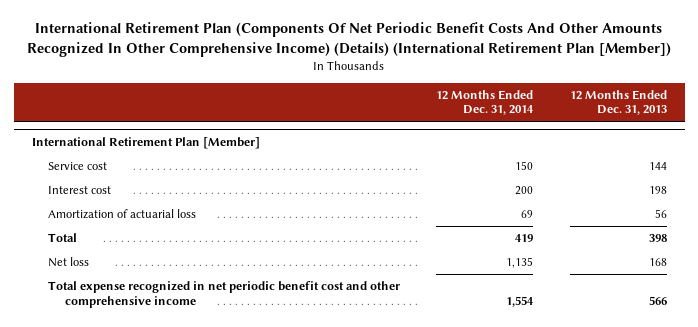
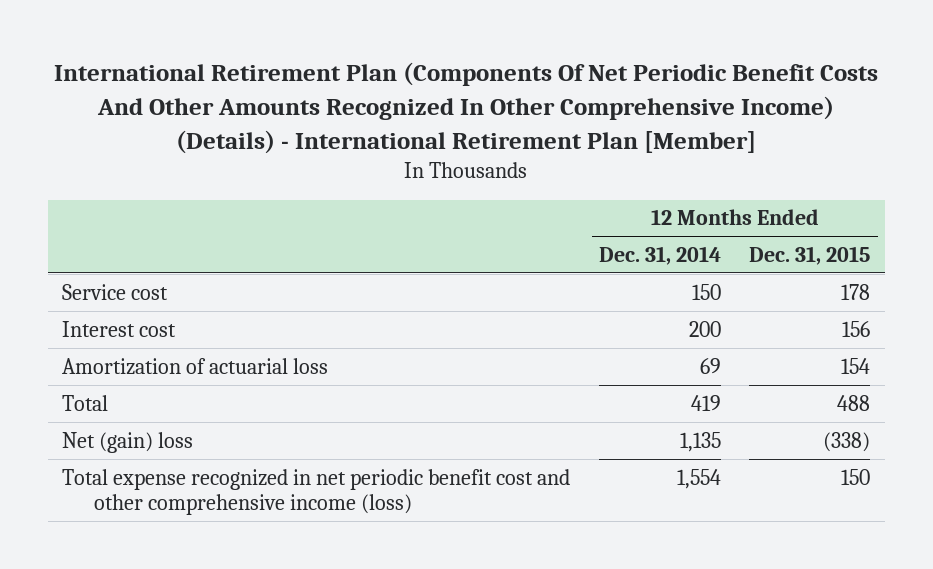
[27,22,672,57] International Retirement Plan (Components Of Net Periodic Benefit Costs And Other Amounts Recognized In Other Comprehensive Income) (Details) (International Retirement Plan [Member]) -> [54,62,879,154] International Retirement Plan (Components Of Net Periodic Benefit Costs And Other Amounts Recognized In Other Comprehensive Income) (Details) - International Retirement Plan [Member]
[569,89,667,116] 12 Months Ended Dec. 31, 2013 -> none
none -> [749,246,871,266] Dec. 31, 2015
[31,136,260,149] International Retirement Plan [Member] -> none
[48,257,90,268] Net loss -> [62,431,194,453] Net (gain) loss
[48,281,401,308] Total expense recognized in net periodic benefit cost and other comprehensive income -> [62,468,571,515] Total expense recognized in net periodic benefit cost and other comprehensive income (loss)

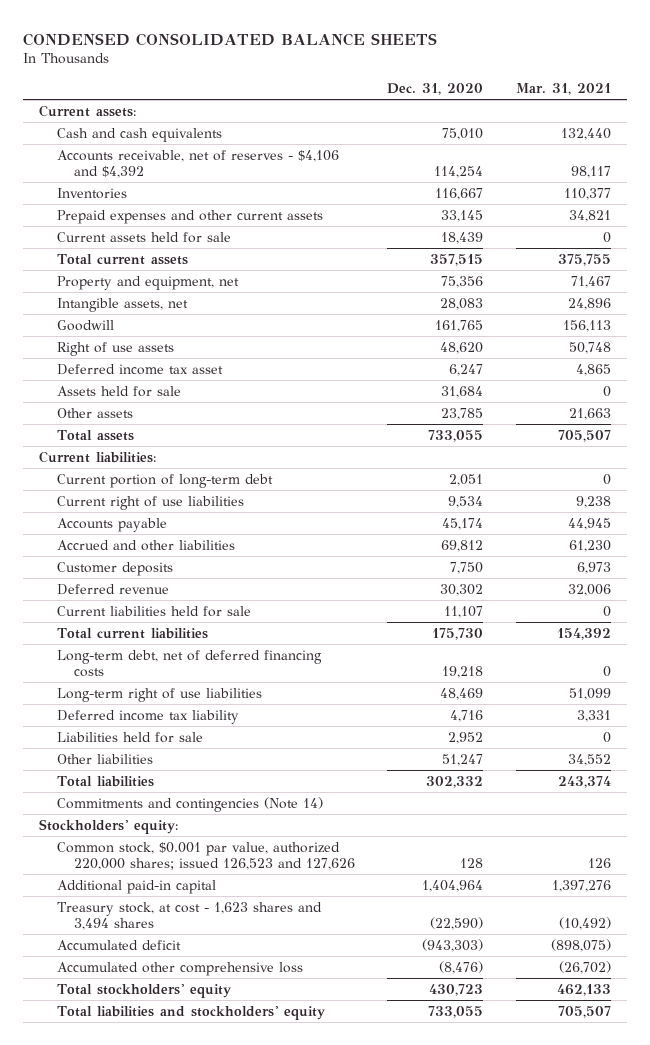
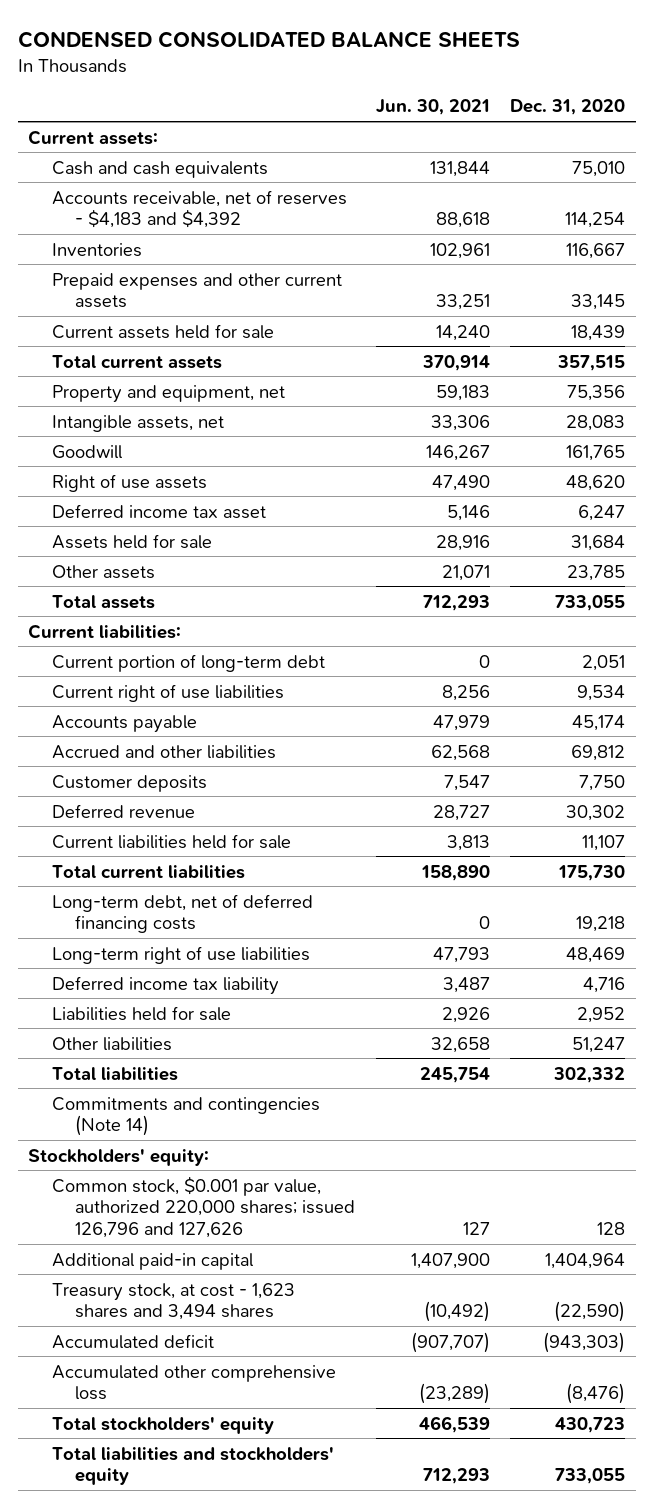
[515,82,611,95] Mar. 31, 2021 -> none
none -> [375,99,490,116] Jun. 30, 2021
[56,149,339,179] Accounts receivable, net of reserves - $4,106 and $4,392 -> [51,189,347,229] Accounts receivable, net of reserves - $4,183 and $4,392
[56,841,355,871] Common stock, $0.001 par value, authorized 220,000 shares; issued 126,523 and 127,626 -> [51,1175,356,1238] Common stock, $0.001 par value, authorized 220,000 shares; issued 126,796 and 127,626

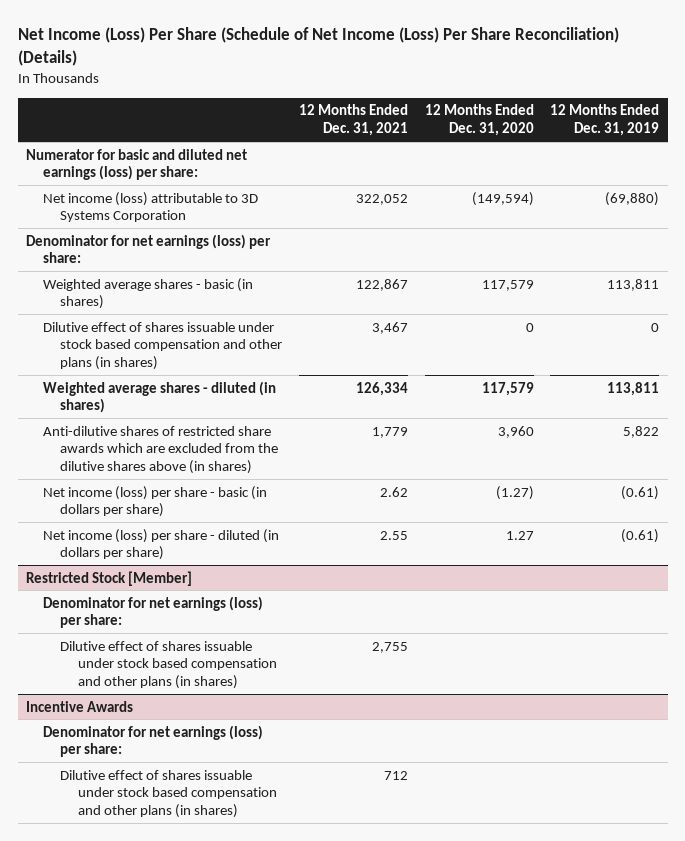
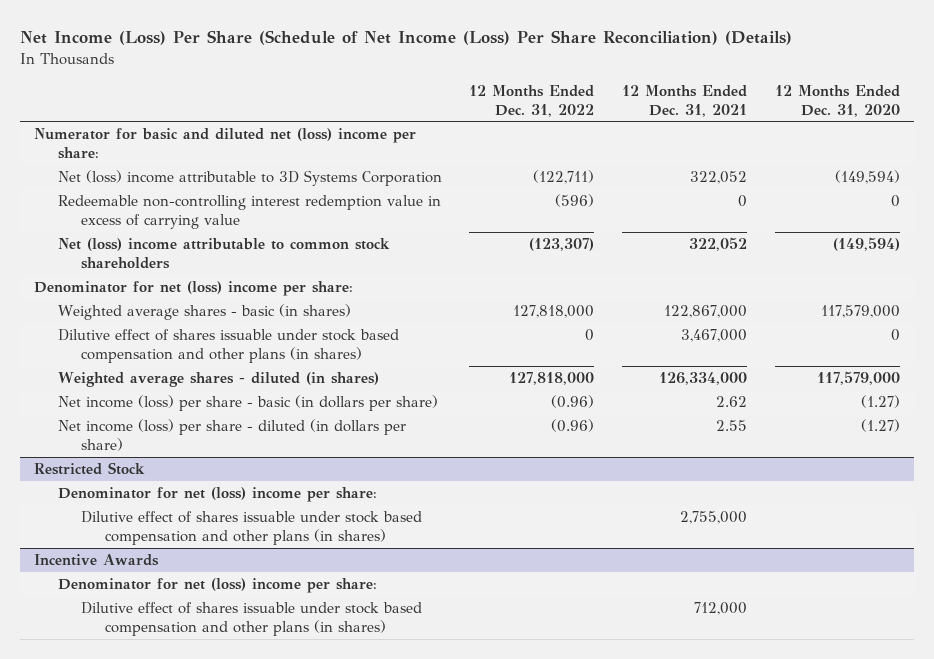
[550,104,660,137] 12 Months Ended Dec. 31, 2019 -> none
none -> [469,84,595,117] 12 Months Ended Dec. 31, 2022
[43,425,279,474] Anti-dilutive shares of restricted share awards which are excluded from the dilutive shares above (in shares) -> none
[25,148,247,181] Numerator for basic and diluted net earnings (loss) per share: -> [33,127,416,160] Numerator for basic and diluted net (loss) income per share:
[43,191,259,223] Net income (loss) attributable to 3D Systems Corporation -> [57,169,442,186] Net (loss) income attributable to 3D Systems Corporation
none -> [57,194,441,230] Redeemable non-controlling interest redemption value in excess of carrying value
none -> [57,237,390,270] Net (loss) income attributable to common stock shareholders
[25,233,271,264] Denominator for net earnings (loss) per share: -> [33,280,353,296] Denominator for net (loss) income per share:
[356,278,409,291] 122,867 -> [664,304,748,318] 122,867,000
[481,279,534,291] 117,579 -> [821,304,901,318] 117,579,000
[372,321,409,334] 3,467 -> [681,328,748,342] 3,467,000
[356,381,409,396] 126,334 -> [659,371,748,385] 126,334,000
[481,381,534,396] 117,579 -> [817,370,901,385] 117,579,000
[505,530,534,540] 1.27 -> [861,418,901,432] (1.27)
[25,570,192,586] Restricted Stock [Member] -> [33,461,145,475] Restricted Stock
[43,595,264,629] Denominator for net earnings (loss) per share: -> [57,486,377,502] Denominator for net (loss) income per share:
[372,641,409,653] 2,755 -> [680,510,748,524] 2,755,000
[43,724,264,758] Denominator for net earnings (loss) per share: -> [57,577,377,593] Denominator for net (loss) income per share:
[384,770,409,780] 712 -> [694,601,748,615] 712,000

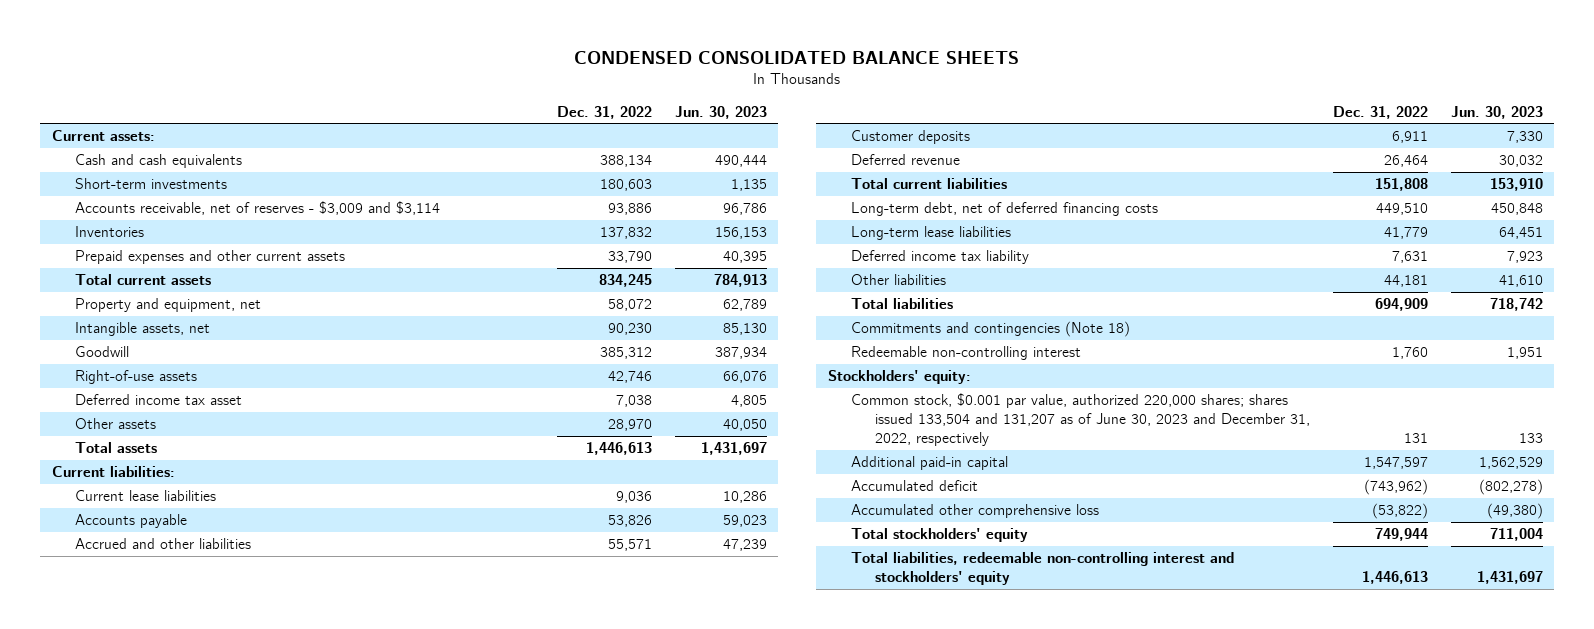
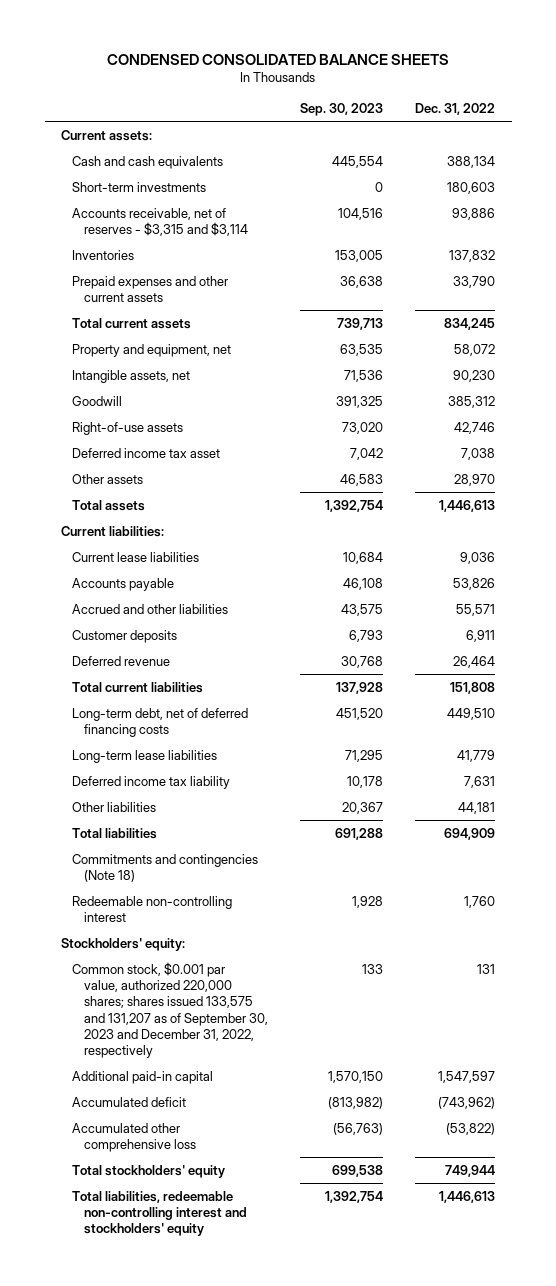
[674,105,767,119] Jun. 30, 2023 -> none
none -> [300,102,384,116] Sep. 30, 2023
[75,201,441,216] Accounts receivable, net of reserves - $3,009 and $3,114 -> [72,207,248,236] Accounts receivable, net of reserves - $3,315 and $3,114
[851,393,1311,447] Common stock, $0.001 par value, authorized 220,000 shares; shares issued 133,504 and 131,207 as of June 30, 2023 and December 31, 2022, respectively -> [72,961,268,1059] Common stock, $0.001 par value, authorized 220,000 shares; shares issued 133,575 and 131,207 as of September 30, 2023 and December 31, 2022, respectively

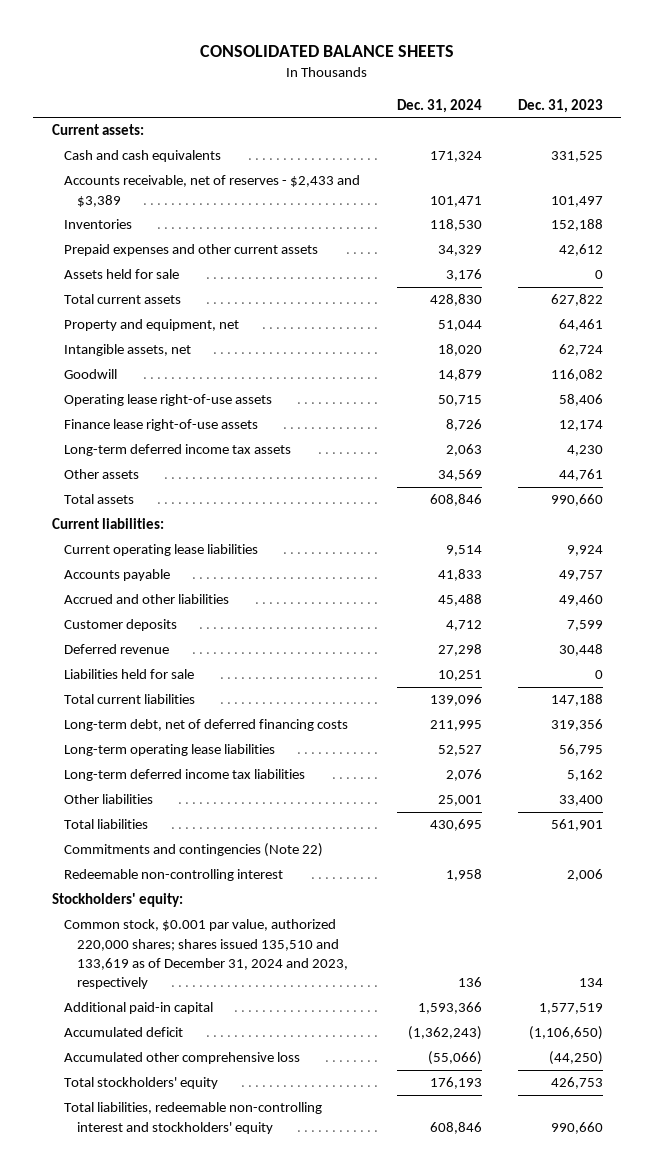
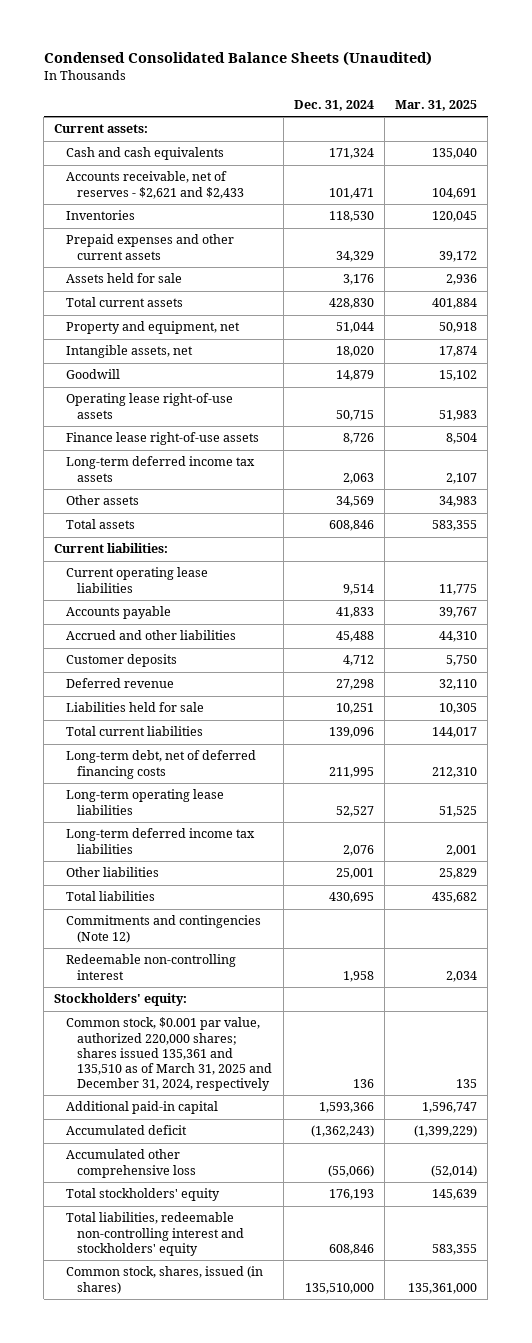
[200,44,455,57] CONSOLIDATED BALANCE SHEETS -> [43,51,432,67] Condensed Consolidated Balance Sheets (Unaudited)
[517,98,603,113] Dec. 31, 2023 -> none
none -> [395,99,478,111] Mar. 31, 2025
[64,175,361,207] Accounts receivable, net of reserves - $2,433 and $3,389 -> [65,171,245,199] Accounts receivable, net of reserves - $2,621 and $2,433
[64,843,324,858] Commitments and contingencies (Note 22) -> [65,915,261,943] Commitments and contingencies (Note 12)
[64,919,348,990] Common stock, $0.001 par value, authorized 220,000 shares; shares issued 135,510 and 133,619 as of December 31, 2024 and 2023, respectively -> [65,1017,273,1092] Common stock, $0.001 par value, authorized 220,000 shares; shares issued 135,361 and 135,510 as of March 31, 2025 and December 31, 2024, respectively
none -> [65,1266,263,1294] Common stock, shares, issued (in shares)

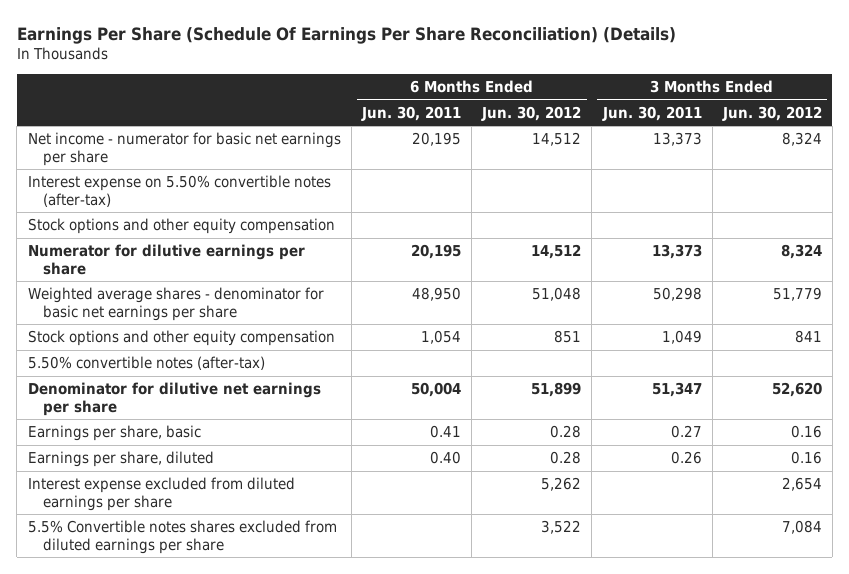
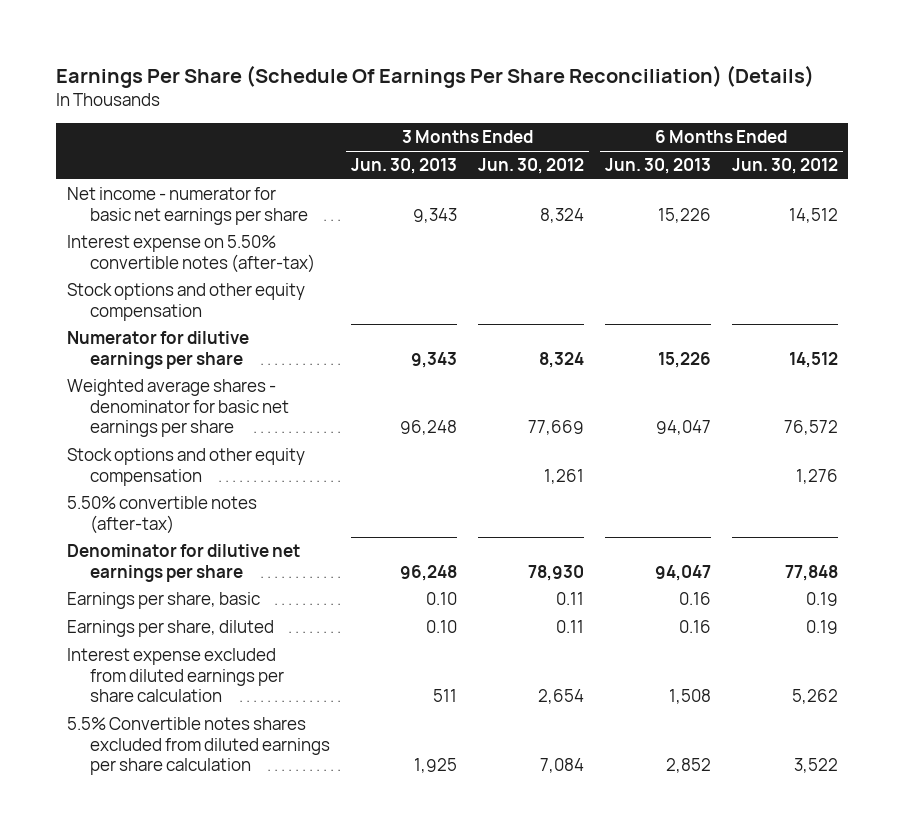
[360,105,461,121] Jun. 30, 2011 -> none
[601,105,702,121] Jun. 30, 2011 -> none
none -> [351,158,458,175] Jun. 30, 2013
none -> [604,158,711,175] Jun. 30, 2013
[532,287,582,302] 51,048 -> [783,420,838,436] 76,572
[772,287,822,302] 51,779 -> [527,420,584,436] 77,669
[554,330,582,344] 851 -> [795,468,838,484] 1,276
[794,330,822,344] 841 -> [543,468,584,484] 1,261
[531,382,582,398] 51,899 -> [784,564,838,581] 77,848
[771,382,822,398] 52,620 -> [527,564,584,581] 78,930
[550,425,582,439] 0.28 -> [805,592,838,607] 0.19
[790,425,822,439] 0.16 -> [555,592,584,606] 0.11
[550,451,582,465] 0.28 -> [805,620,838,635] 0.19
[790,451,822,465] 0.16 -> [555,620,584,634] 0.11
[27,477,295,511] Interest expense excluded from diluted earnings per share -> [66,648,285,703] Interest expense excluded from diluted earnings per share calculation
[27,520,337,554] 5.5% Convertible notes shares excluded from diluted earnings per share -> [66,717,331,776] 5.5% Convertible notes shares excluded from diluted earnings per share calculation

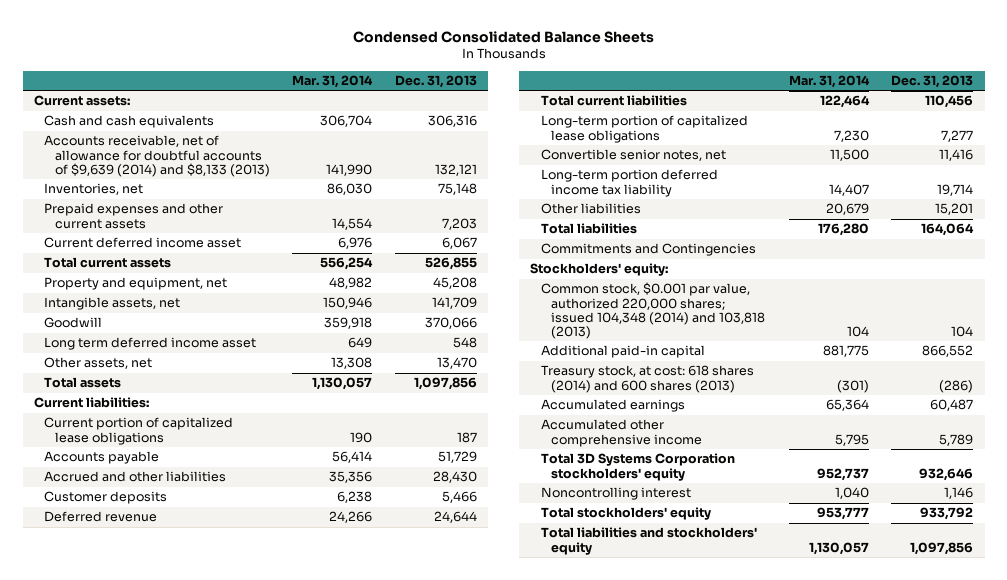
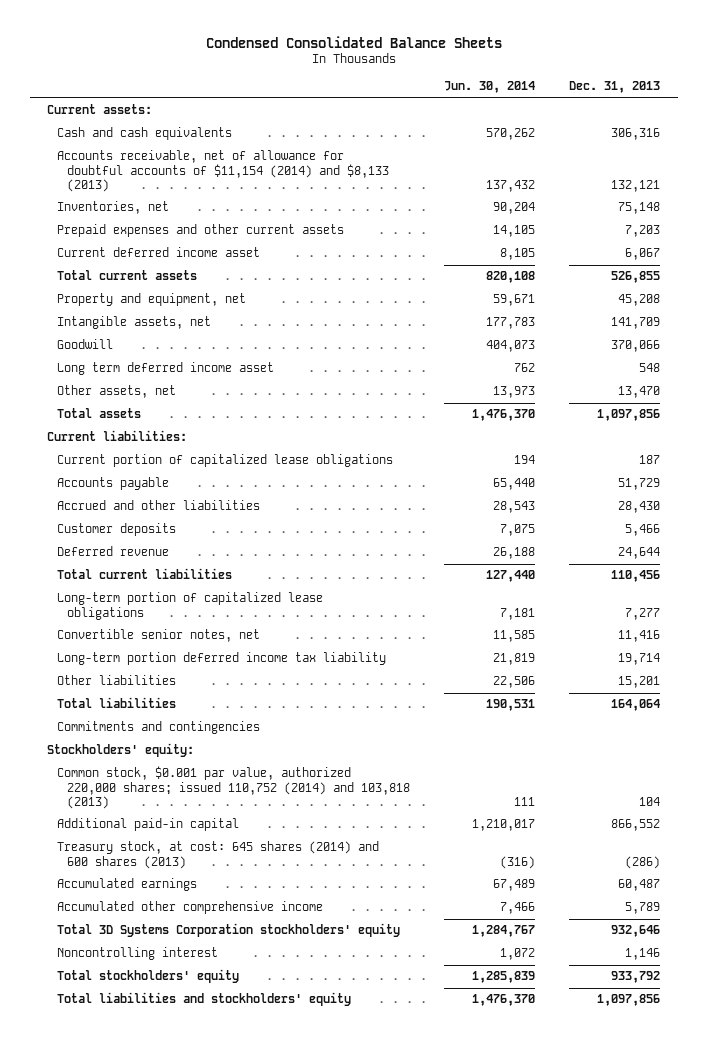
[292,74,374,88] Mar. 31, 2014 -> none
none -> [444,81,536,94] Jun. 30, 2014
[44,135,270,177] Accounts receivable, net of allowance for doubtful accounts of $9,639 (2014) and $8,133 (2013) -> [56,150,390,192] Accounts receivable, net of allowance for doubtful accounts of $11,154 (2014) and $8,133 (2013)
[540,243,756,257] Commitments and Contingencies -> [56,721,260,735] Commitments and contingencies
[540,282,765,340] Common stock, $0.001 par value, authorized 220,000 shares; issued 104,348 (2014) and 103,818 (2013) -> [56,766,411,809] Common stock, $0.001 par value, authorized 220,000 shares; issued 110,752 (2014) and 103,818 (2013)
[540,365,754,393] Treasury stock, at cost: 618 shares (2014) and 600 shares (2013) -> [56,841,379,869] Treasury stock, at cost: 645 shares (2014) and 600 shares (2013)

